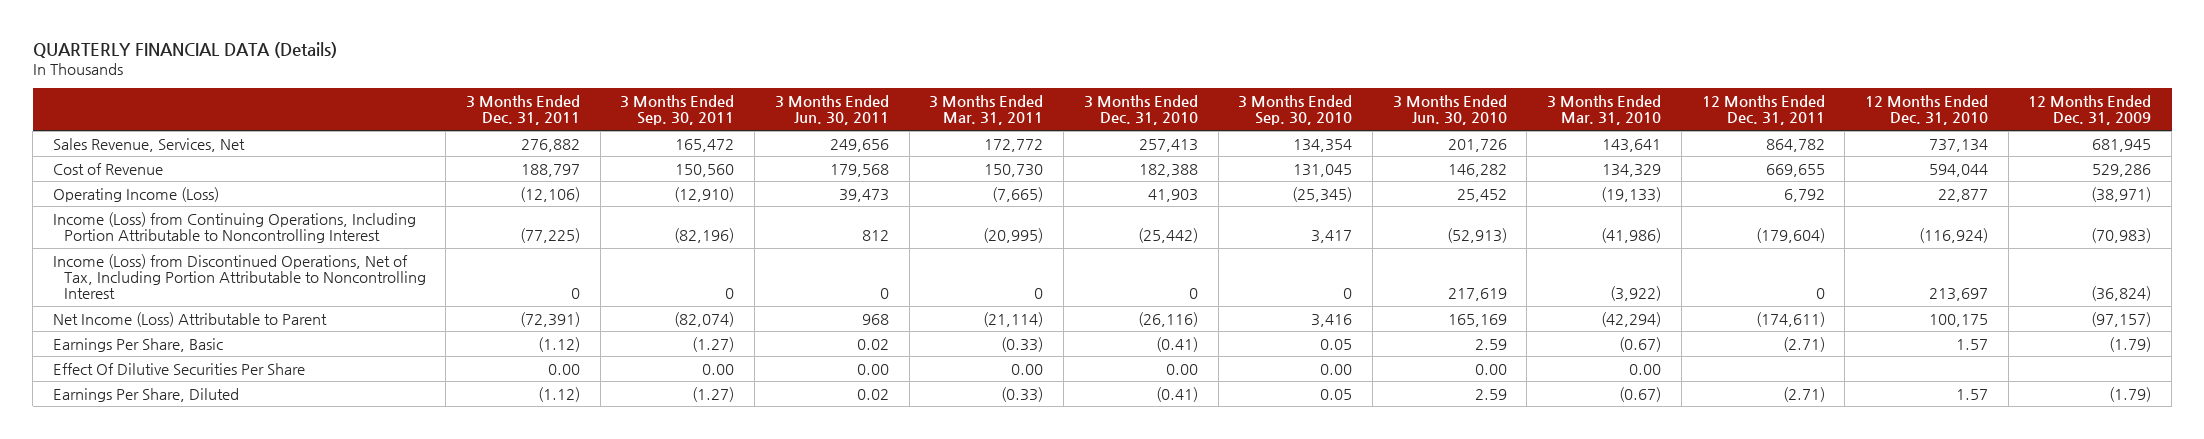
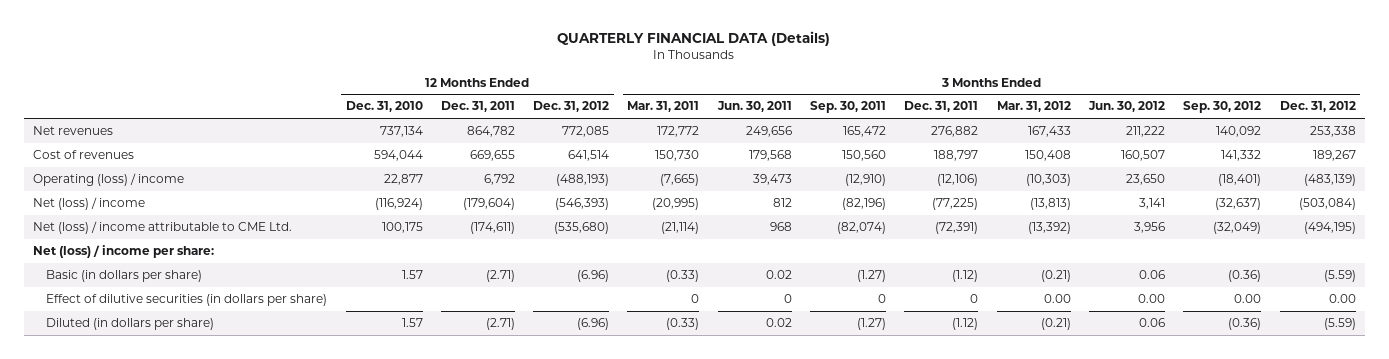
[1083,94,1198,126] 3 Months Ended Dec. 31, 2010 -> none
[1238,94,1353,126] 3 Months Ended Sep. 30, 2010 -> none
[1392,94,1507,126] 3 Months Ended Jun. 30, 2010 -> none
[1547,94,1662,126] 3 Months Ended Mar. 31, 2010 -> none
[2028,94,2152,126] 12 Months Ended Dec. 31, 2009 -> none
none -> [533,101,610,113] Dec. 31, 2012
none -> [996,101,1071,113] Mar. 31, 2012
none -> [1087,101,1165,113] Jun. 30, 2012
none -> [1183,101,1262,114] Sep. 30, 2012
none -> [1279,101,1356,113] Dec. 31, 2012
[52,253,426,300] Income (Loss) from Discontinued Operations, Net of Tax, Including Portion Attributable to Noncontrolling Interest -> none
[52,137,245,152] Sales Revenue, Services, Net -> [33,125,114,135] Net revenues
[52,162,163,175] Cost of Revenue -> [33,149,135,159] Cost of revenues
[52,186,219,202] Operating Income (Loss) -> [33,172,185,186] Operating (loss) / income
[52,211,416,244] Income (Loss) from Continuing Operations, Including Portion Attributable to Noncontrolling Interest -> [33,196,146,210] Net (loss) / income
[52,311,327,327] Net Income (Loss) Attributable to Parent -> [33,220,293,234] Net (loss) / income attributable to CME Ltd.
none -> [33,244,215,258] Net (loss) / income per share:
[52,337,223,352] Earnings Per Share, Basic -> [46,269,203,282] Basic (in dollars per share)
[52,362,305,375] Effect Of Dilutive Securities Per Share -> [46,293,328,306] Effect of dilutive securities (in dollars per share)
[548,363,581,375] 0.00 -> [970,293,979,303] 0
[702,363,735,375] 0.00 -> [878,293,887,303] 0
[856,363,889,375] 0.00 -> [783,293,792,303] 0
[1011,363,1044,375] 0.00 -> [691,293,700,303] 0
[52,387,239,402] Earnings Per Share, Diluted -> [46,317,215,330] Diluted (in dollars per share)

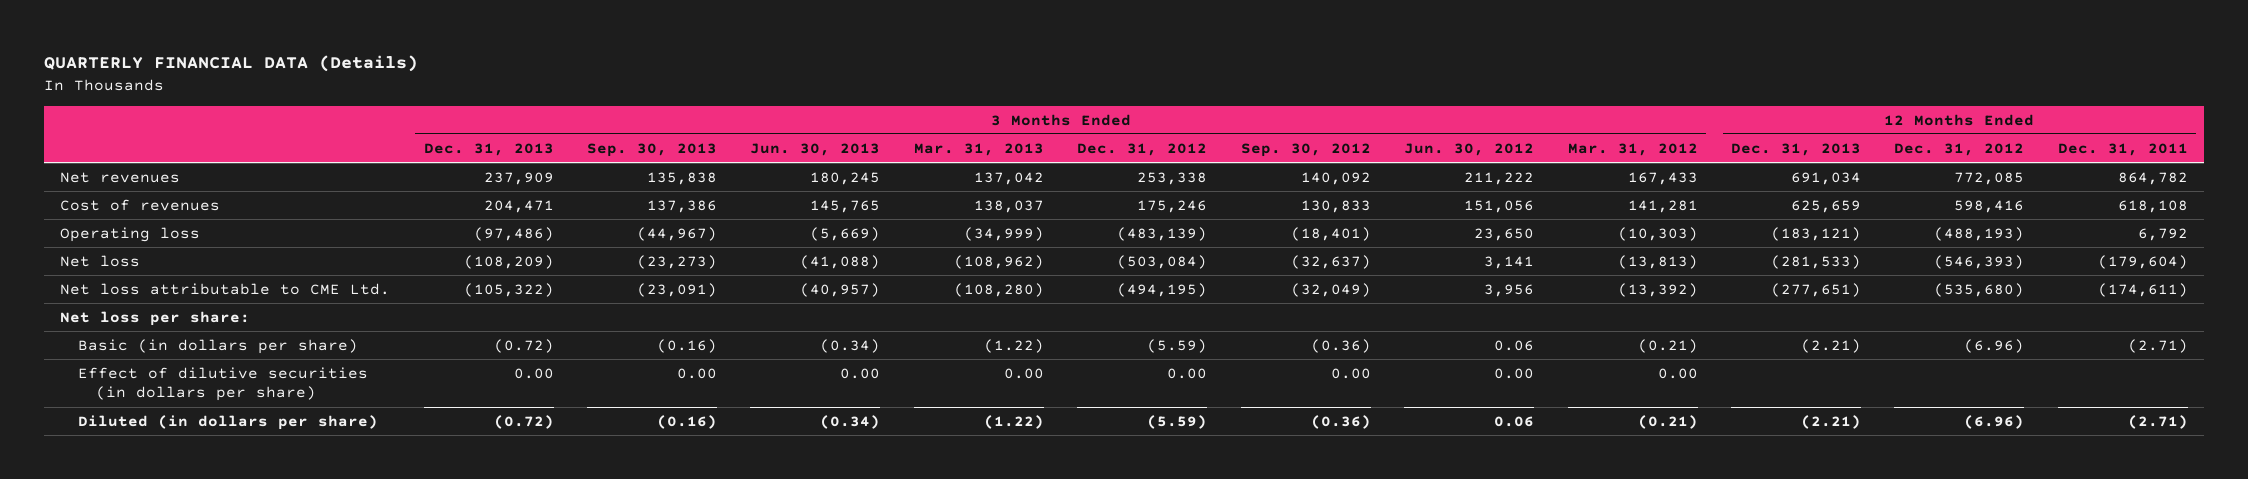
[345,101,423,113] Dec. 31, 2010 -> none
[627,101,700,113] Mar. 31, 2011 -> none
[716,101,792,113] Jun. 30, 2011 -> none
[810,101,887,114] Sep. 30, 2011 -> none
[904,101,979,113] Dec. 31, 2011 -> none
none -> [423,142,554,156] Dec. 31, 2013
none -> [587,142,718,157] Sep. 30, 2013
none -> [750,142,881,156] Jun. 30, 2013
none -> [913,142,1044,156] Mar. 31, 2013
none -> [1730,142,1861,156] Dec. 31, 2013
[469,149,515,161] 669,655 -> [2117,199,2188,213] 618,108
[568,149,610,161] 641,514 -> [1954,199,2025,213] 598,416
[1024,149,1071,161] 150,408 -> [1627,199,1698,213] 141,281
[1120,149,1165,161] 160,507 -> [1464,199,1535,213] 151,056
[1221,149,1262,161] 141,332 -> [1300,199,1371,213] 130,833
[1312,149,1356,161] 189,267 -> [1137,199,1208,213] 175,246
[33,172,185,186] Operating (loss) / income -> [60,226,201,242] Operating loss
[33,196,146,210] Net (loss) / income -> [60,254,141,267] Net loss
[33,220,293,234] Net (loss) / income attributable to CME Ltd. -> [60,282,391,295] Net loss attributable to CME Ltd.
[33,244,215,258] Net (loss) / income per share: -> [60,310,251,326] Net loss per share:

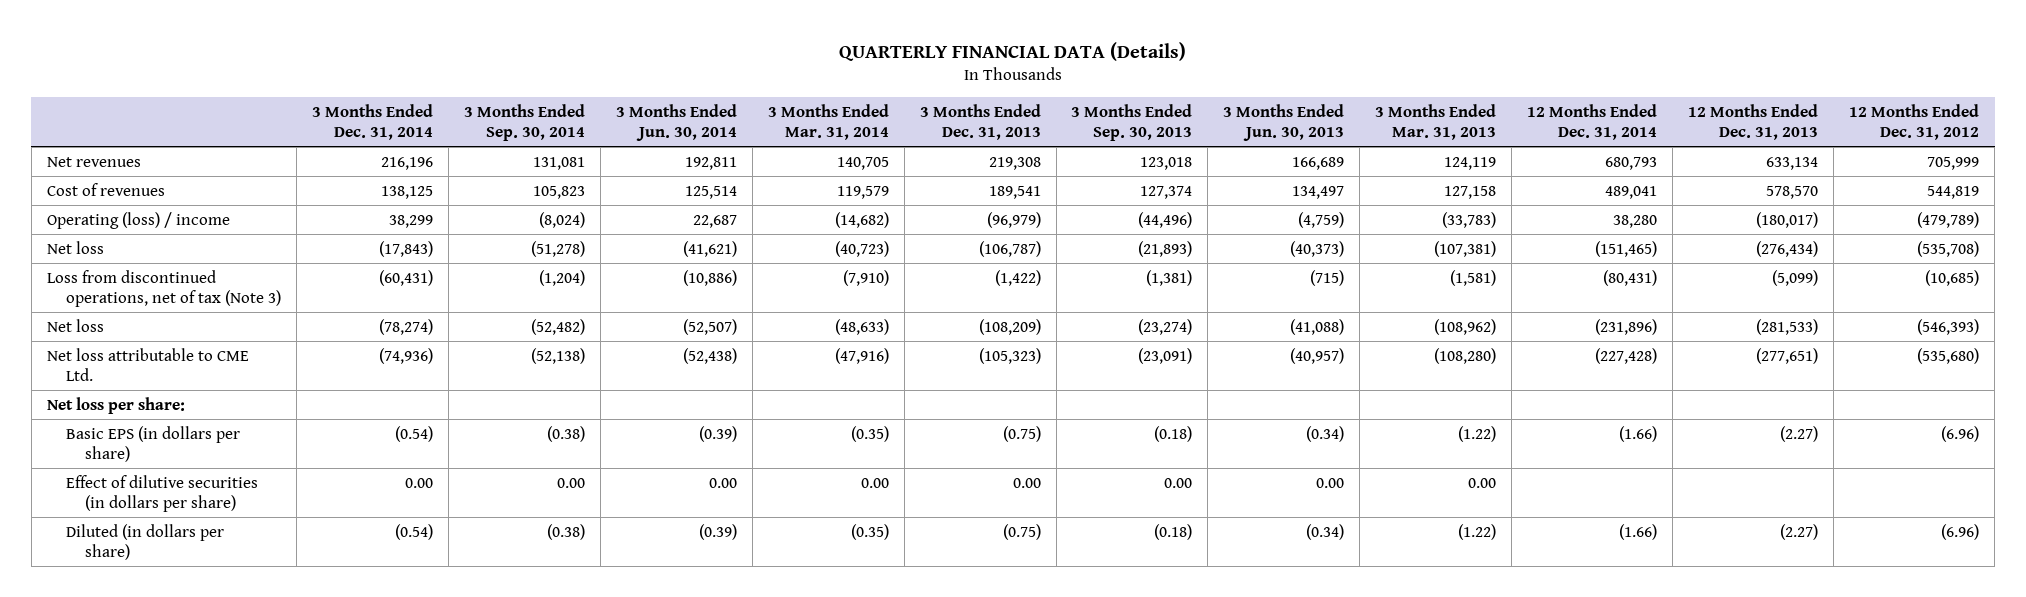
[1077,142,1208,156] Dec. 31, 2012 -> none
[1240,142,1371,157] Sep. 30, 2012 -> none
[1404,142,1535,156] Jun. 30, 2012 -> none
[1567,142,1698,156] Mar. 31, 2012 -> none
[2057,142,2188,156] Dec. 31, 2011 -> none
none -> [311,104,433,141] 3 Months Ended Dec. 31, 2014
none -> [463,104,585,142] 3 Months Ended Sep. 30, 2014
none -> [615,104,737,142] 3 Months Ended Jun. 30, 2014
none -> [767,104,889,141] 3 Months Ended Mar. 31, 2014
none -> [1527,104,1658,141] 12 Months Ended Dec. 31, 2014
[483,171,554,185] 237,909 -> [988,156,1041,170] 219,308
[647,171,718,185] 135,838 -> [1140,156,1193,170] 123,018
[810,171,881,185] 180,245 -> [1292,156,1345,170] 166,689
[973,171,1044,185] 137,042 -> [1444,156,1497,170] 124,119
[1790,171,1861,185] 691,034 -> [1766,156,1819,170] 633,134
[1954,171,2025,185] 772,085 -> [1927,156,1980,170] 705,999
[483,199,554,213] 204,471 -> [988,185,1041,199] 189,541
[647,199,718,213] 137,386 -> [1140,185,1193,199] 127,374
[810,199,881,213] 145,765 -> [1292,185,1345,199] 134,497
[973,199,1044,213] 138,037 -> [1444,185,1497,199] 127,158
[1790,199,1861,213] 625,659 -> [1766,185,1819,199] 578,570
[1954,199,2025,213] 598,416 -> [1927,185,1980,199] 544,819
[60,226,201,242] Operating loss -> [46,211,230,229] Operating (loss) / income
[473,226,554,241] (97,486) -> [986,211,1041,228] (96,979)
[637,226,718,241] (44,967) -> [1138,211,1193,228] (44,496)
[810,226,881,241] (5,669) -> [1298,211,1345,228] (4,759)
[963,226,1044,241] (34,999) -> [1442,211,1497,228] (33,783)
[1770,226,1861,241] (183,121) -> [1756,211,1819,228] (180,017)
[1934,226,2025,241] (488,193) -> [1917,211,1980,228] (479,789)
[463,254,554,269] (108,209) -> [978,240,1041,257] (106,787)
[637,254,718,269] (23,273) -> [1138,240,1193,257] (21,893)
[800,254,881,269] (41,088) -> [1290,240,1345,257] (40,373)
[953,254,1044,269] (108,962) -> [1434,240,1497,257] (107,381)
[1770,254,1861,269] (281,533) -> [1756,240,1819,257] (276,434)
[1934,254,2025,269] (546,393) -> [1917,240,1980,257] (535,708)
none -> [46,269,281,307] Loss from discontinued operations, net of tax (Note 3)
none -> [46,318,104,332] Net loss
[463,282,554,297] (105,322) -> [978,347,1041,364] (105,323)
[77,338,358,354] Basic (in dollars per share) -> [65,425,240,462] Basic EPS (in dollars per share)
[493,338,554,353] (0.72) -> [1002,425,1041,442] (0.75)
[657,338,718,353] (0.16) -> [1154,425,1193,442] (0.18)
[1800,338,1861,353] (2.21) -> [1780,425,1819,442] (2.27)
[493,414,554,429] (0.72) -> [1002,523,1041,540] (0.75)
[657,414,718,429] (0.16) -> [1154,523,1193,540] (0.18)
[1800,414,1861,429] (2.21) -> [1780,523,1819,540] (2.27)

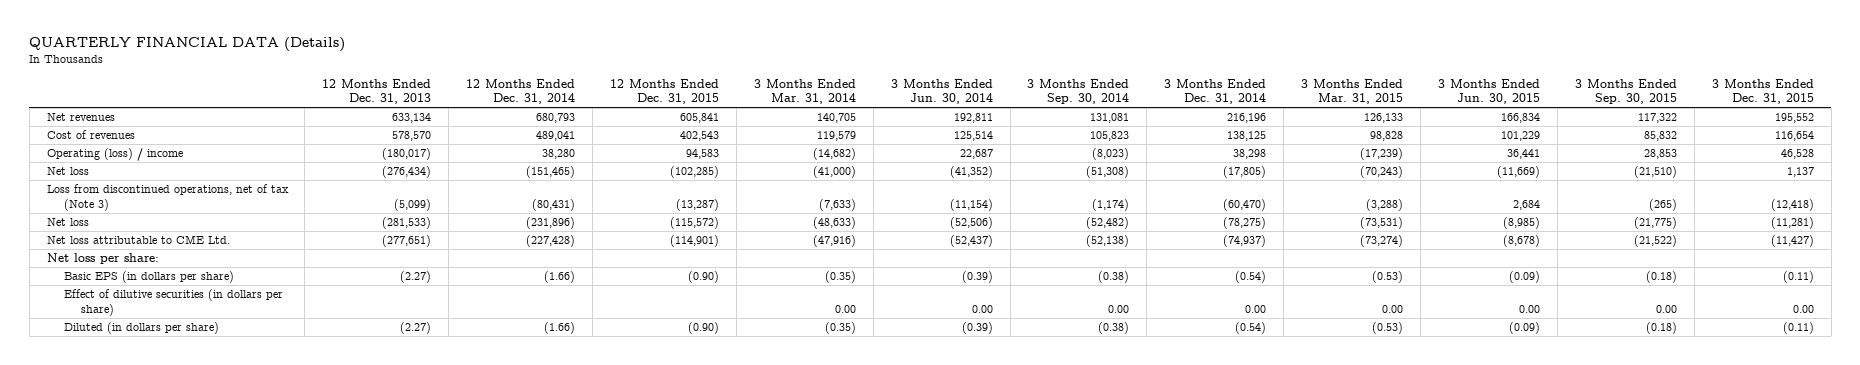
[919,104,1041,141] 3 Months Ended Dec. 31, 2013 -> none
[1071,104,1193,142] 3 Months Ended Sep. 30, 2013 -> none
[1223,104,1345,142] 3 Months Ended Jun. 30, 2013 -> none
[1375,104,1497,141] 3 Months Ended Mar. 31, 2013 -> none
[1849,104,1980,141] 12 Months Ended Dec. 31, 2012 -> none
none -> [610,78,720,105] 12 Months Ended Dec. 31, 2015
none -> [1301,78,1404,105] 3 Months Ended Mar. 31, 2015
none -> [1437,78,1540,105] 3 Months Ended Jun. 30, 2015
none -> [1574,78,1677,105] 3 Months Ended Sep. 30, 2015
none -> [1711,78,1814,105] 3 Months Ended Dec. 31, 2015
[388,214,433,228] 38,299 -> [1233,149,1267,160] 38,298
[538,211,585,228] (8,024) -> [1092,148,1130,161] (8,023)
[378,240,433,257] (17,843) -> [1223,166,1267,179] (17,805)
[530,240,585,257] (51,278) -> [1086,166,1130,179] (51,308)
[682,240,737,257] (41,621) -> [949,166,993,179] (41,352)
[834,240,889,257] (40,723) -> [812,166,856,179] (41,000)
[378,269,433,286] (60,431) -> [1223,198,1267,211] (60,470)
[538,269,585,286] (1,204) -> [1092,198,1130,211] (1,174)
[682,269,737,286] (10,886) -> [949,198,993,211] (11,154)
[842,269,889,286] (7,910) -> [818,198,856,211] (7,633)
[378,318,433,335] (78,274) -> [1223,217,1267,230] (78,275)
[682,318,737,335] (52,507) -> [949,217,993,230] (52,506)
[378,347,433,364] (74,936) -> [1223,235,1267,248] (74,937)
[682,347,737,364] (52,438) -> [949,235,993,248] (52,437)

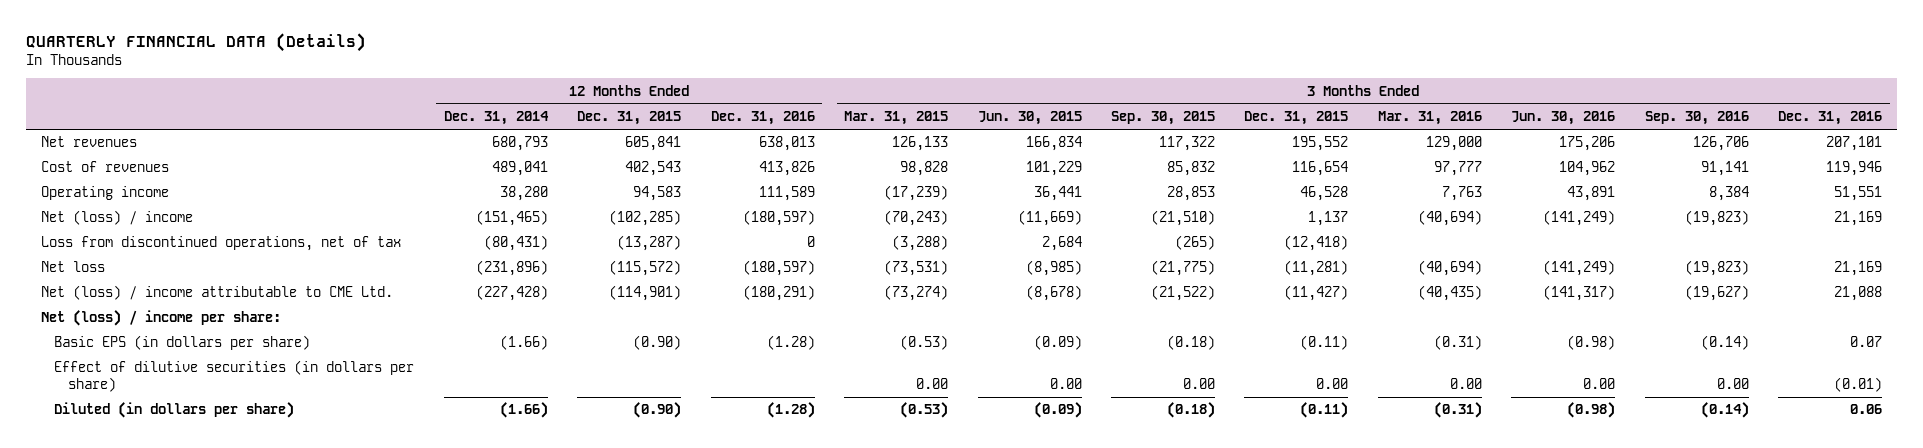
[322,78,432,105] 12 Months Ended Dec. 31, 2013 -> none
[753,78,856,105] 3 Months Ended Mar. 31, 2014 -> none
[890,78,993,105] 3 Months Ended Jun. 30, 2014 -> none
[1027,78,1130,105] 3 Months Ended Sep. 30, 2014 -> none
[1164,78,1267,105] 3 Months Ended Dec. 31, 2014 -> none
none -> [710,111,815,126] Dec. 31, 2016
none -> [1377,111,1482,126] Mar. 31, 2016
none -> [1511,111,1616,126] Jun. 30, 2016
none -> [1644,111,1749,126] Sep. 30, 2016
none -> [1778,111,1883,126] Dec. 31, 2016
[46,148,183,162] Operating (loss) / income -> [40,186,169,201] Operating income
[46,167,89,176] Net loss -> [40,210,193,226] Net (loss) / income
[46,184,289,211] Loss from discontinued operations, net of tax (Note 3) -> [40,236,401,252] Loss from discontinued operations, net of tax
[46,235,230,245] Net loss attributable to CME Ltd. -> [40,285,393,301] Net (loss) / income attributable to CME Ltd.
[46,253,159,265] Net loss per share: -> [40,310,281,327] Net (loss) / income per share:

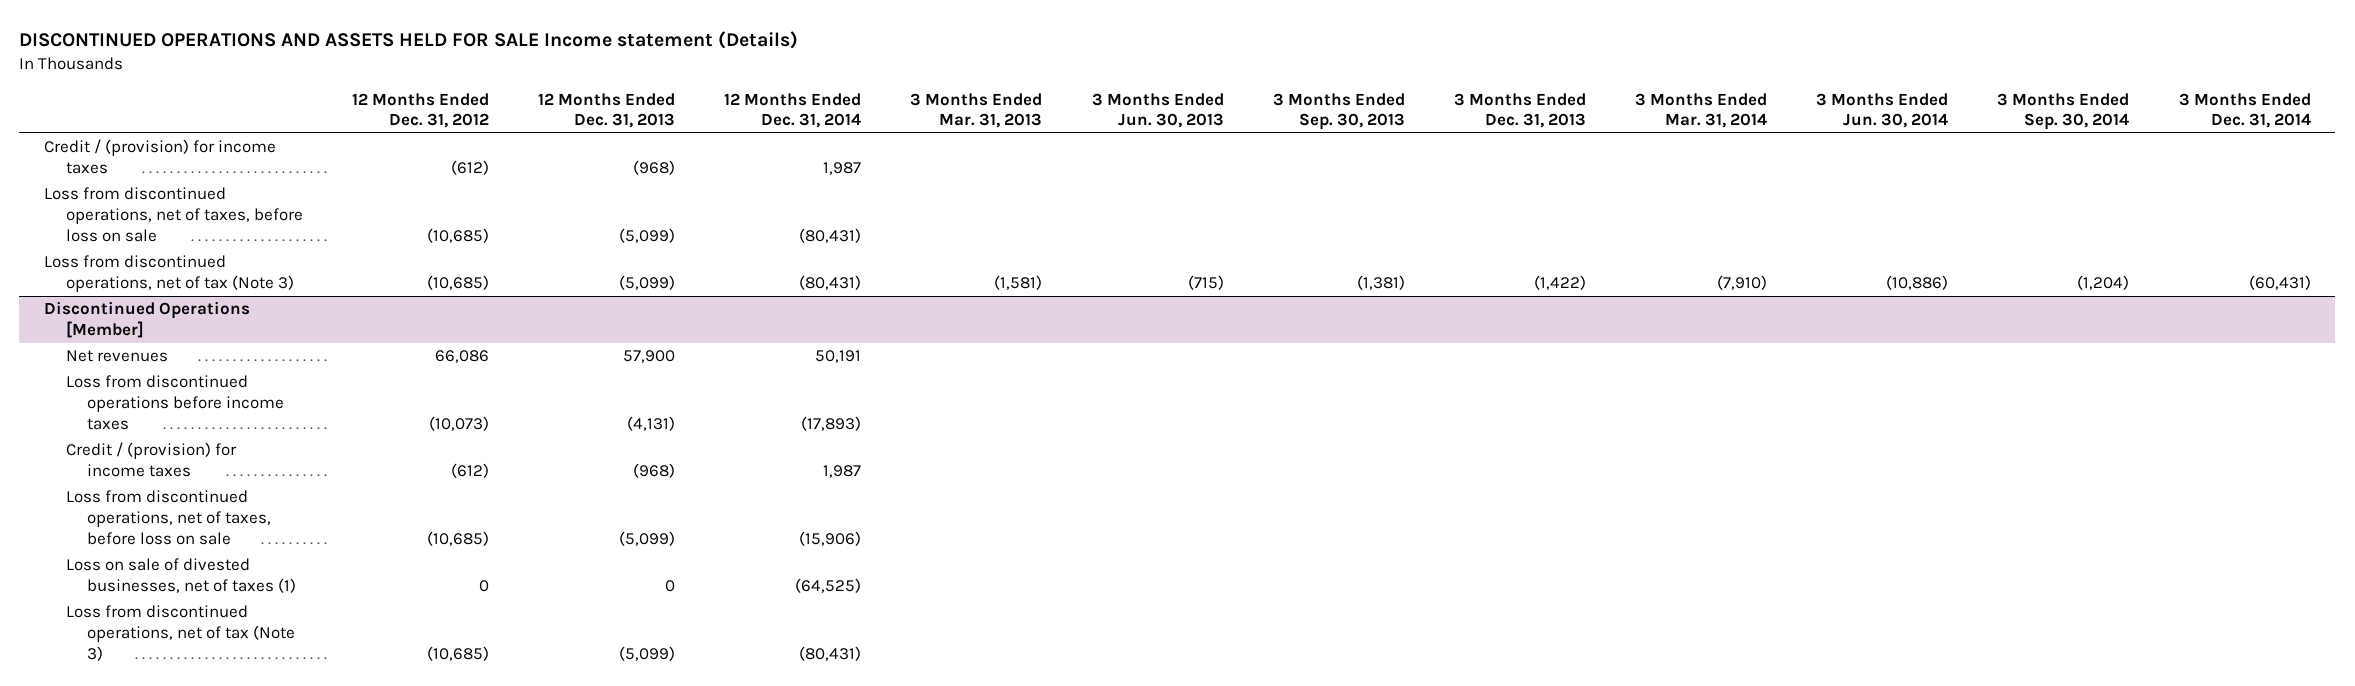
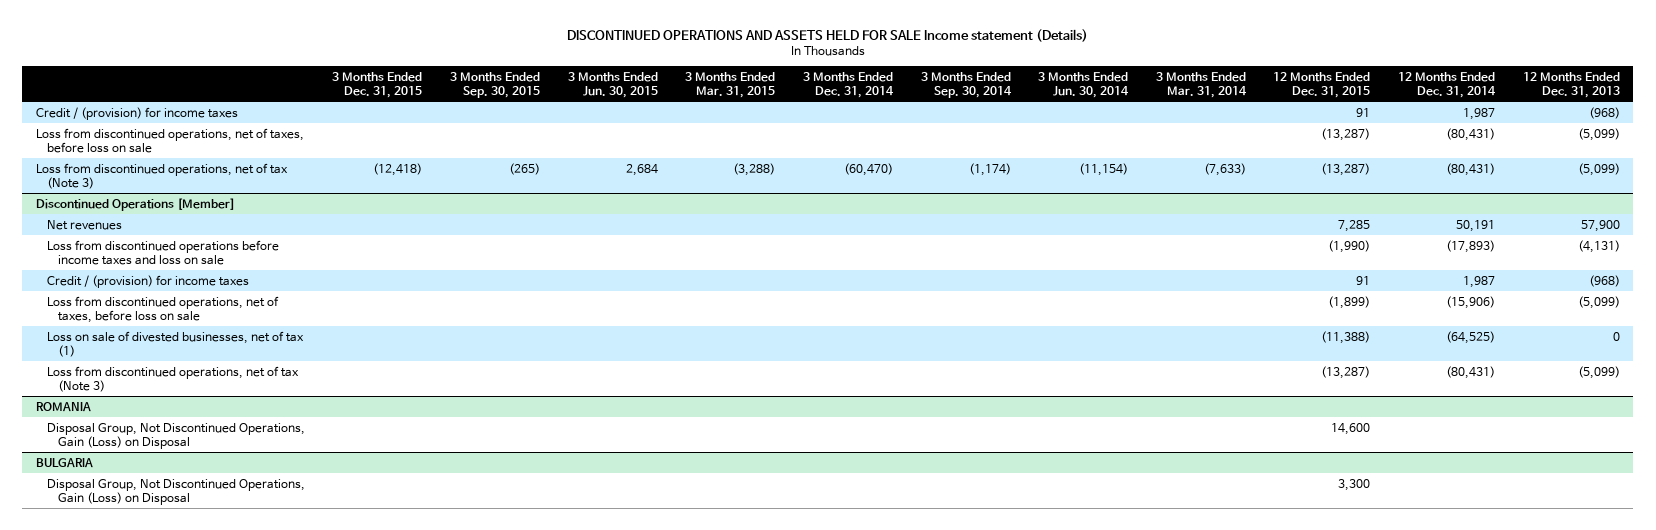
[351,92,489,129] 12 Months Ended Dec. 31, 2012 -> none
[910,92,1043,129] 3 Months Ended Mar. 31, 2013 -> none
[1091,92,1224,129] 3 Months Ended Jun. 30, 2013 -> none
[1272,92,1405,131] 3 Months Ended Sep. 30, 2013 -> none
[1453,92,1586,129] 3 Months Ended Dec. 31, 2013 -> none
none -> [332,71,423,99] 3 Months Ended Dec. 31, 2015
none -> [450,71,541,99] 3 Months Ended Sep. 30, 2015
none -> [567,71,658,99] 3 Months Ended Jun. 30, 2015
none -> [685,71,776,99] 3 Months Ended Mar. 31, 2015
none -> [1273,71,1371,99] 12 Months Ended Dec. 31, 2015
[1717,275,1768,291] (7,910) -> [1203,162,1246,176] (7,633)
[1886,275,1949,291] (10,886) -> [1079,162,1129,176] (11,154)
[2077,275,2130,291] (1,204) -> [968,162,1011,176] (1,174)
[2248,275,2311,291] (60,431) -> [843,162,893,176] (60,470)
[65,375,285,430] Loss from discontinued operations before income taxes -> [46,239,279,265] Loss from discontinued operations before income taxes and loss on sale
[65,558,297,594] Loss on sale of divested businesses, net of taxes (1) -> [46,330,304,357] Loss on sale of divested businesses, net of tax (1)
none -> [36,401,92,412] ROMANIA
none -> [46,422,305,449] Disposal Group, Not Discontinued Operations, Gain (Loss) on Disposal
none -> [36,457,94,468] BULGARIA
none -> [46,478,305,505] Disposal Group, Not Discontinued Operations, Gain (Loss) on Disposal

